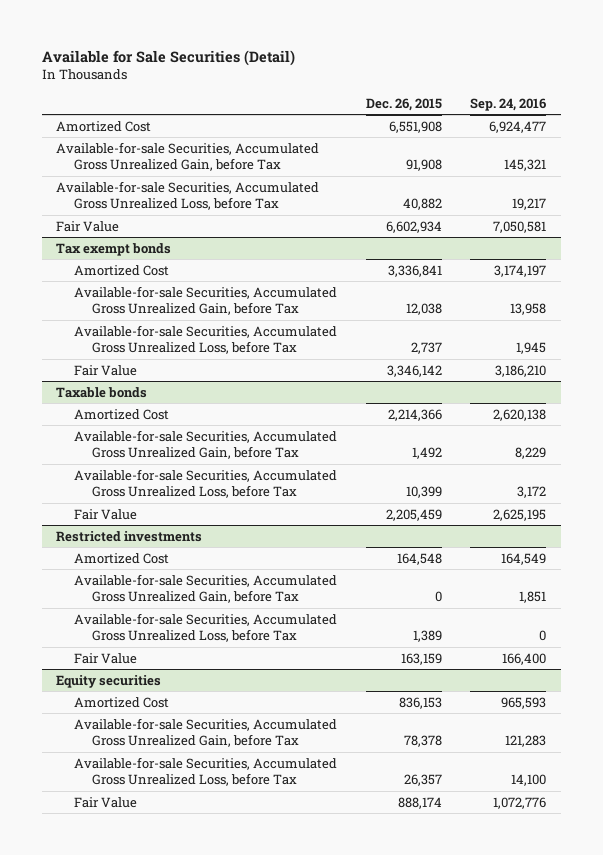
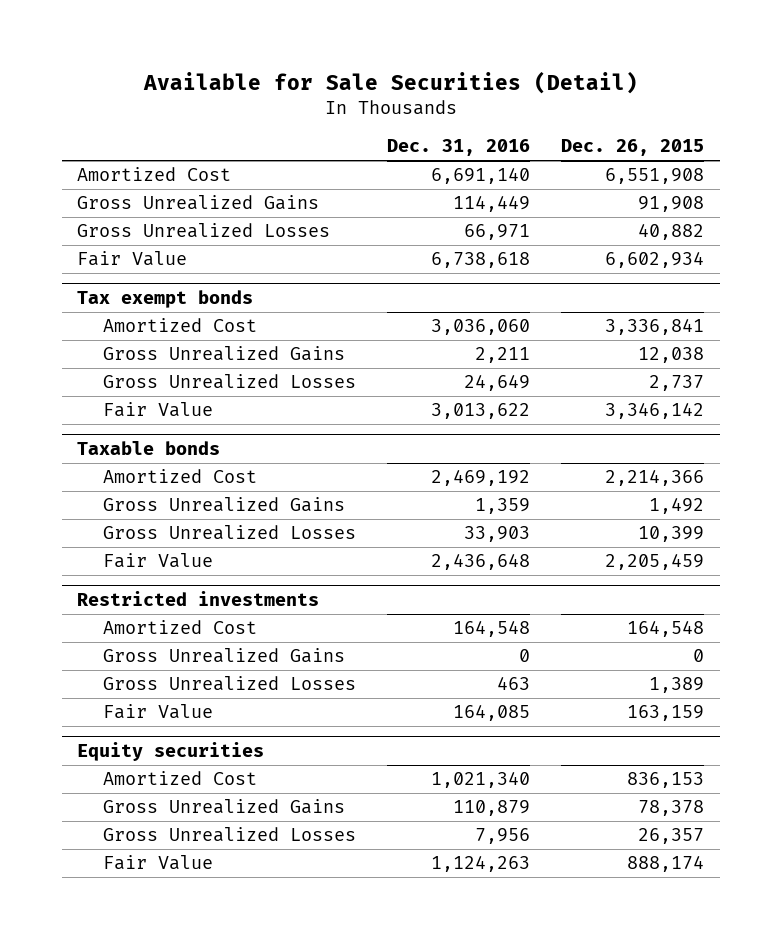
[470,97,547,111] Sep. 24, 2016 -> none
none -> [387,139,531,157] Dec. 31, 2016
[56,141,320,172] Available-for-sale Securities, Accumulated Gross Unrealized Gain, before Tax -> [77,195,320,211] Gross Unrealized Gains
[56,180,320,211] Available-for-sale Securities, Accumulated Gross Unrealized Loss, before Tax -> [77,223,331,239] Gross Unrealized Losses
[74,285,338,316] Available-for-sale Securities, Accumulated Gross Unrealized Gain, before Tax -> [103,346,346,362] Gross Unrealized Gains
[74,324,338,355] Available-for-sale Securities, Accumulated Gross Unrealized Loss, before Tax -> [103,374,357,390] Gross Unrealized Losses
[74,429,338,460] Available-for-sale Securities, Accumulated Gross Unrealized Gain, before Tax -> [103,497,346,513] Gross Unrealized Gains
[74,468,338,499] Available-for-sale Securities, Accumulated Gross Unrealized Loss, before Tax -> [103,525,357,541] Gross Unrealized Losses
[74,573,338,604] Available-for-sale Securities, Accumulated Gross Unrealized Gain, before Tax -> [103,648,346,664] Gross Unrealized Gains
[74,612,338,643] Available-for-sale Securities, Accumulated Gross Unrealized Loss, before Tax -> [103,676,357,692] Gross Unrealized Losses
[74,717,338,748] Available-for-sale Securities, Accumulated Gross Unrealized Gain, before Tax -> [103,799,346,815] Gross Unrealized Gains
[74,756,338,787] Available-for-sale Securities, Accumulated Gross Unrealized Loss, before Tax -> [103,827,357,843] Gross Unrealized Losses

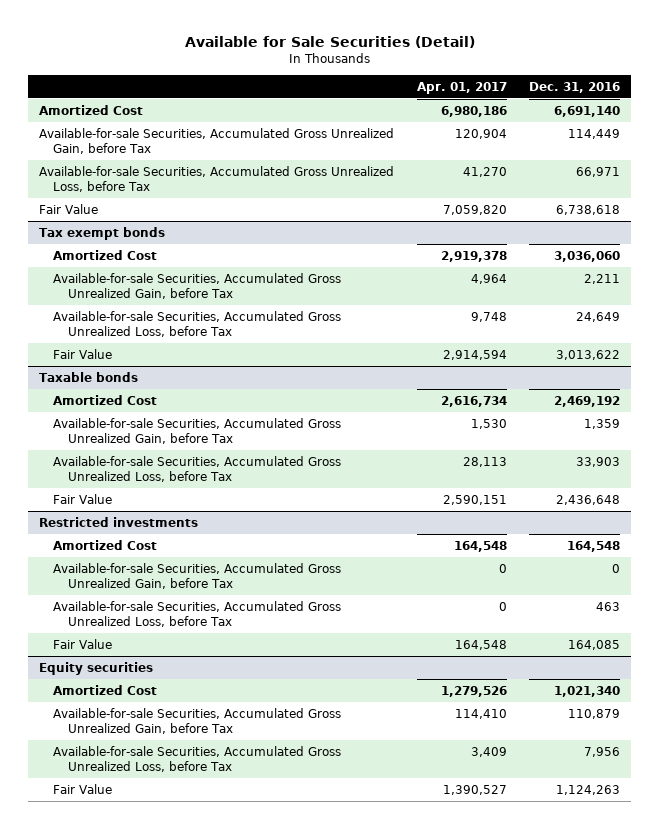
[561,139,705,157] Dec. 26, 2015 -> none
none -> [416,81,507,94] Apr. 01, 2017
[77,195,320,211] Gross Unrealized Gains -> [39,127,395,155] Available-for-sale Securities, Accumulated Gross Unrealized Gain, before Tax
[77,223,331,239] Gross Unrealized Losses -> [39,165,395,193] Available-for-sale Securities, Accumulated Gross Unrealized Loss, before Tax
[103,346,346,362] Gross Unrealized Gains -> [53,272,342,300] Available-for-sale Securities, Accumulated Gross Unrealized Gain, before Tax
[103,374,357,390] Gross Unrealized Losses -> [53,310,342,338] Available-for-sale Securities, Accumulated Gross Unrealized Loss, before Tax
[103,497,346,513] Gross Unrealized Gains -> [53,417,342,445] Available-for-sale Securities, Accumulated Gross Unrealized Gain, before Tax
[103,525,357,541] Gross Unrealized Losses -> [53,455,342,483] Available-for-sale Securities, Accumulated Gross Unrealized Loss, before Tax
[103,648,346,664] Gross Unrealized Gains -> [53,562,342,590] Available-for-sale Securities, Accumulated Gross Unrealized Gain, before Tax
[103,676,357,692] Gross Unrealized Losses -> [53,600,342,628] Available-for-sale Securities, Accumulated Gross Unrealized Loss, before Tax
[103,799,346,815] Gross Unrealized Gains -> [53,707,342,735] Available-for-sale Securities, Accumulated Gross Unrealized Gain, before Tax
[103,827,357,843] Gross Unrealized Losses -> [53,745,342,773] Available-for-sale Securities, Accumulated Gross Unrealized Loss, before Tax

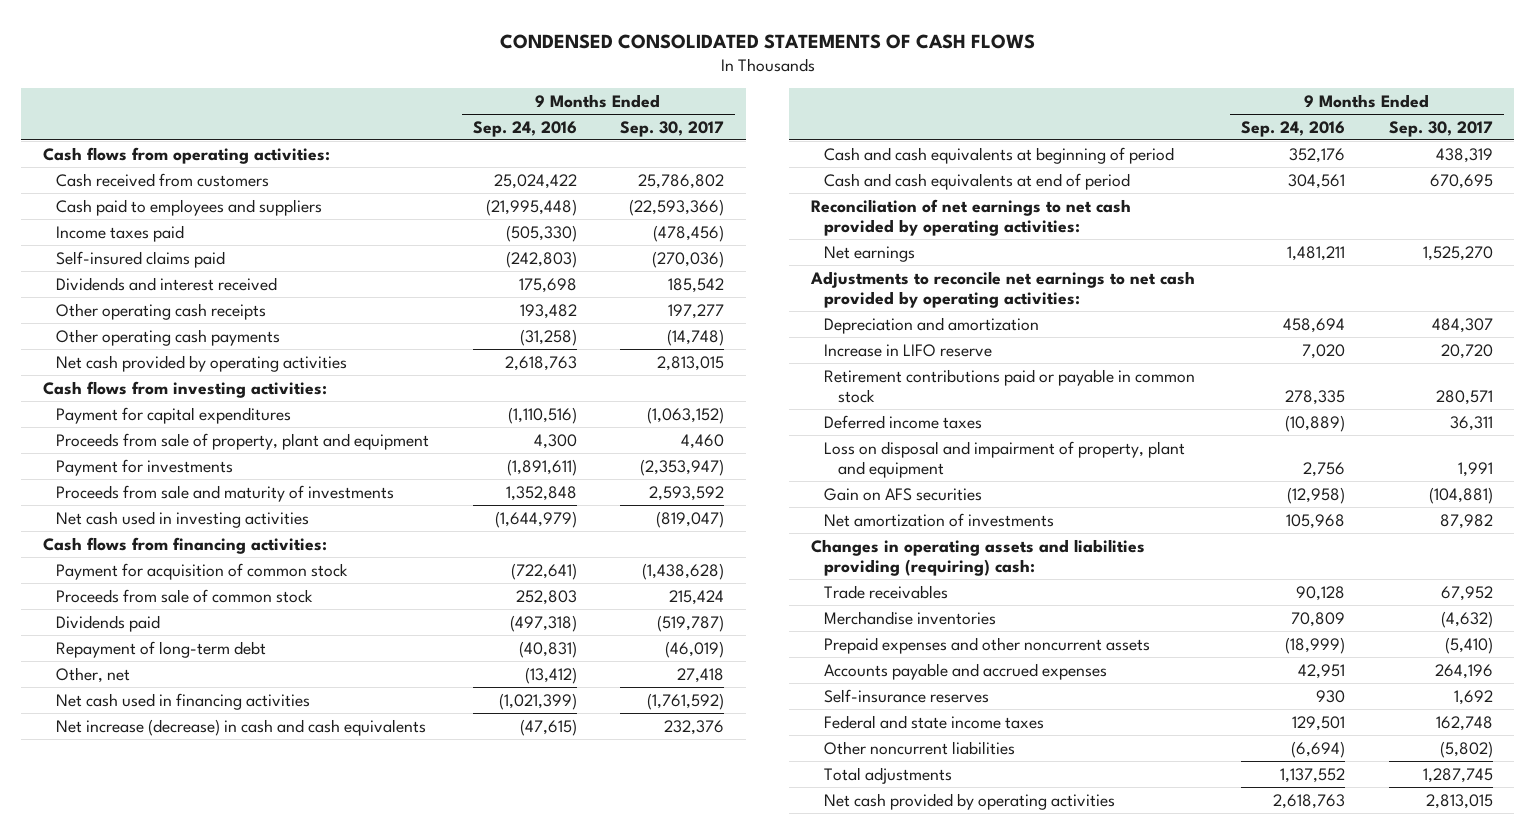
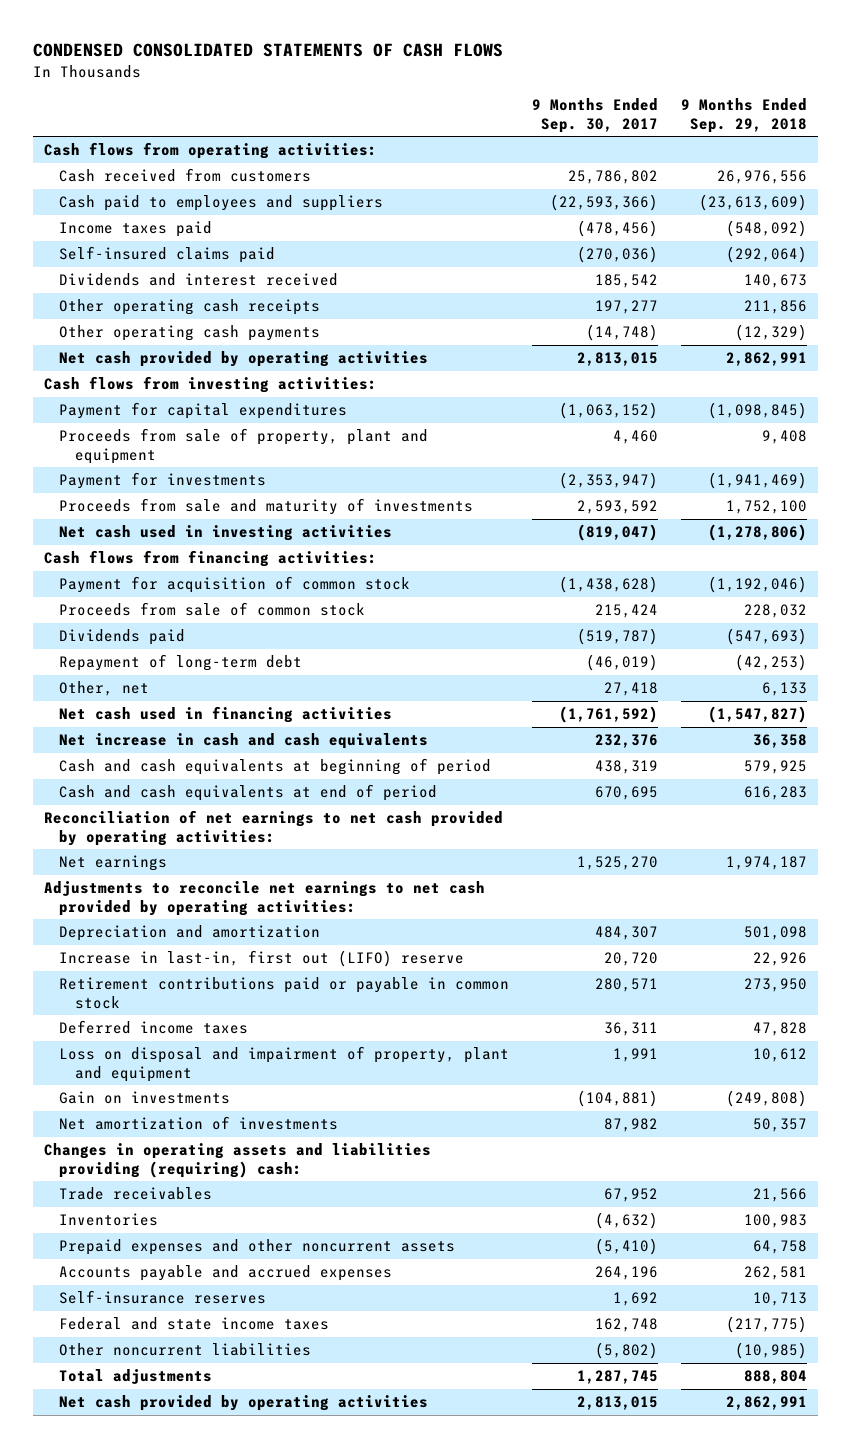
[472,120,577,137] Sep. 24, 2016 -> none
none -> [681,98,808,133] 9 Months Ended Sep. 29, 2018
[56,718,427,736] Net increase (decrease) in cash and cash equivalents -> [59,733,429,750] Net increase in cash and cash equivalents
[824,343,993,357] Increase in LIFO reserve -> [59,950,465,968] Increase in last-in, first out (LIFO) reserve
[824,487,983,501] Gain on AFS securities -> [59,1091,231,1105] Gain on investments
[824,610,997,625] Merchandise inventories -> [59,1213,159,1227] Inventories

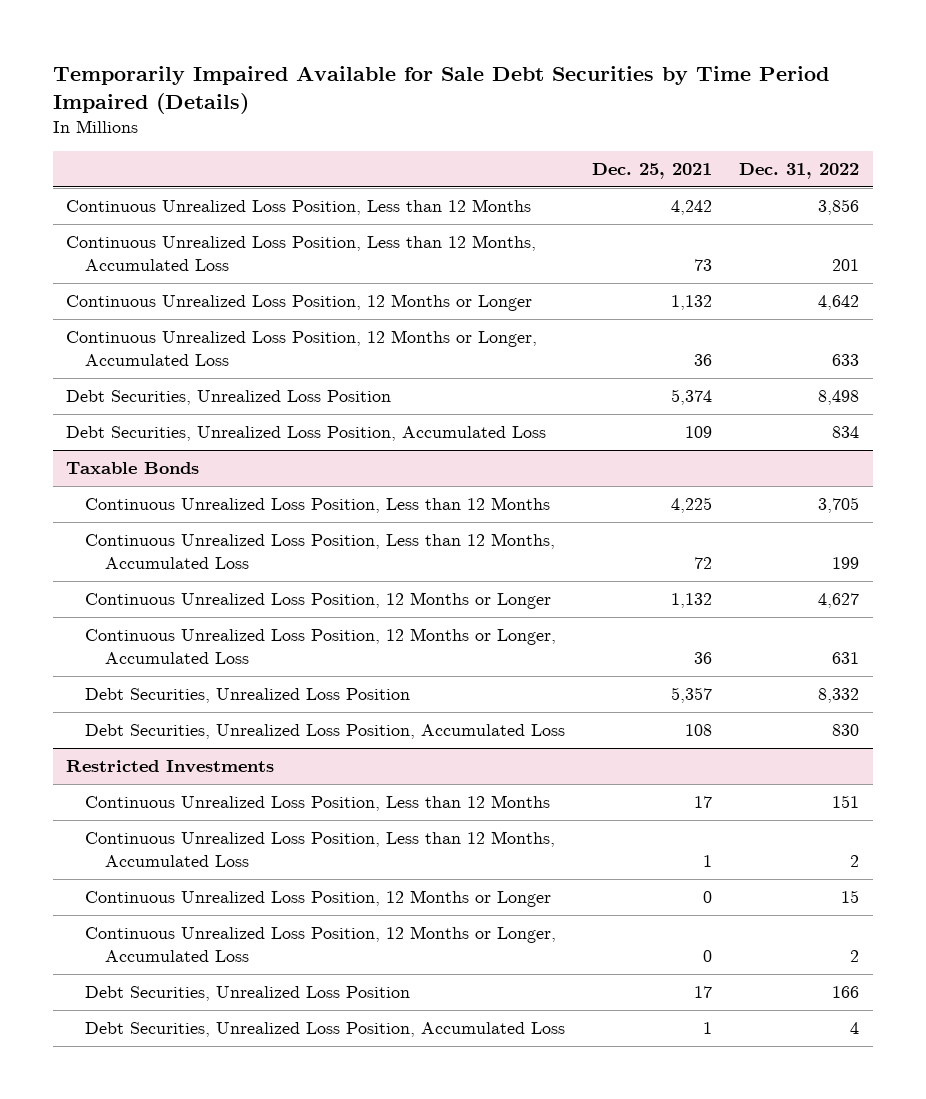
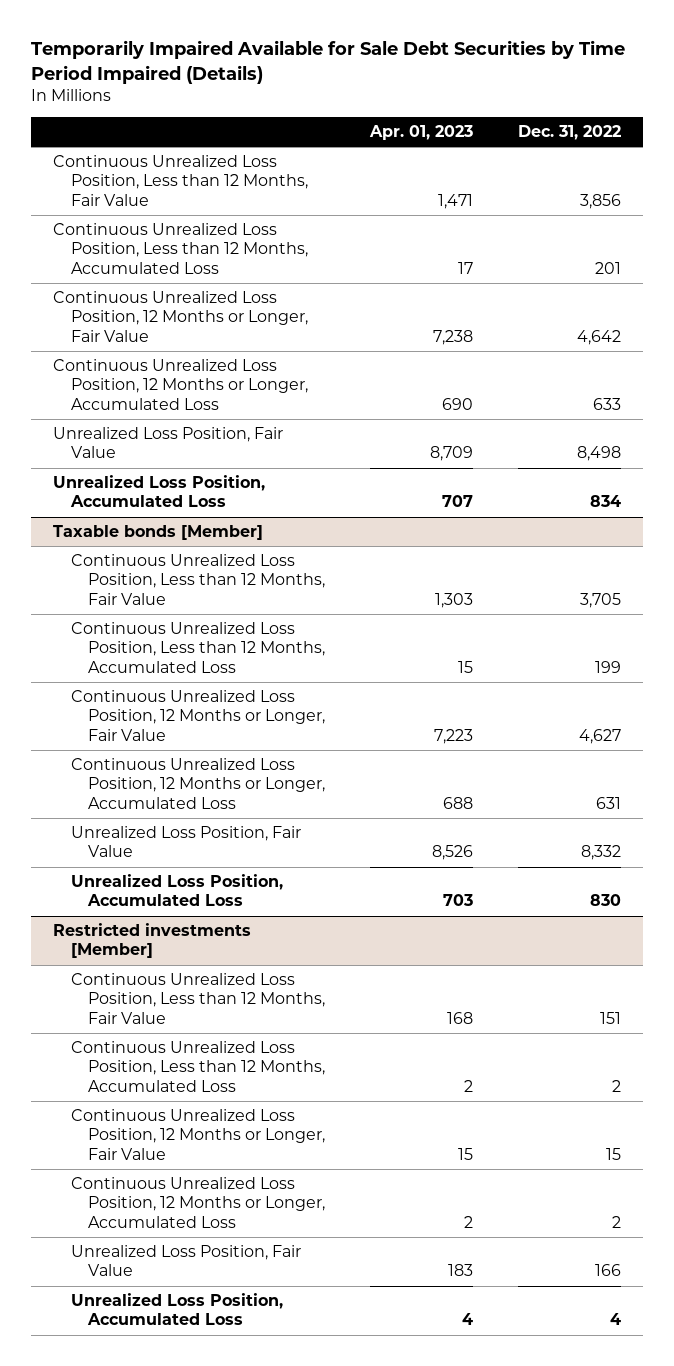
[592,163,713,180] Dec. 25, 2021 -> none
none -> [369,125,474,141] Apr. 01, 2023
[66,199,532,216] Continuous Unrealized Loss Position, Less than 12 Months -> [53,155,308,206] Continuous Unrealized Loss Position, Less than 12 Months, Fair Value
[66,294,533,312] Continuous Unrealized Loss Position, 12 Months or Longer -> [53,291,308,342] Continuous Unrealized Loss Position, 12 Months or Longer, Fair Value
[66,390,392,406] Debt Securities, Unrealized Loss Position -> [53,427,284,459] Unrealized Loss Position, Fair Value
[66,426,547,442] Debt Securities, Unrealized Loss Position, Accumulated Loss -> [53,475,266,508] Unrealized Loss Position, Accumulated Loss
[66,462,200,475] Taxable Bonds -> [53,525,264,541] Taxable bonds [Member]
[85,497,551,514] Continuous Unrealized Loss Position, Less than 12 Months -> [70,554,326,605] Continuous Unrealized Loss Position, Less than 12 Months, Fair Value
[85,592,552,610] Continuous Unrealized Loss Position, 12 Months or Longer -> [70,690,326,741] Continuous Unrealized Loss Position, 12 Months or Longer, Fair Value
[85,688,411,704] Debt Securities, Unrealized Loss Position -> [70,826,301,858] Unrealized Loss Position, Fair Value
[85,724,566,740] Debt Securities, Unrealized Loss Position, Accumulated Loss -> [70,874,283,907] Unrealized Loss Position, Accumulated Loss
[66,760,275,774] Restricted Investments -> [53,923,252,959] Restricted investments [Member]
[85,795,551,812] Continuous Unrealized Loss Position, Less than 12 Months -> [70,973,326,1024] Continuous Unrealized Loss Position, Less than 12 Months, Fair Value
[85,890,552,908] Continuous Unrealized Loss Position, 12 Months or Longer -> [70,1109,326,1160] Continuous Unrealized Loss Position, 12 Months or Longer, Fair Value
[85,986,411,1002] Debt Securities, Unrealized Loss Position -> [70,1245,301,1277] Unrealized Loss Position, Fair Value
[85,1022,566,1038] Debt Securities, Unrealized Loss Position, Accumulated Loss -> [70,1293,283,1326] Unrealized Loss Position, Accumulated Loss

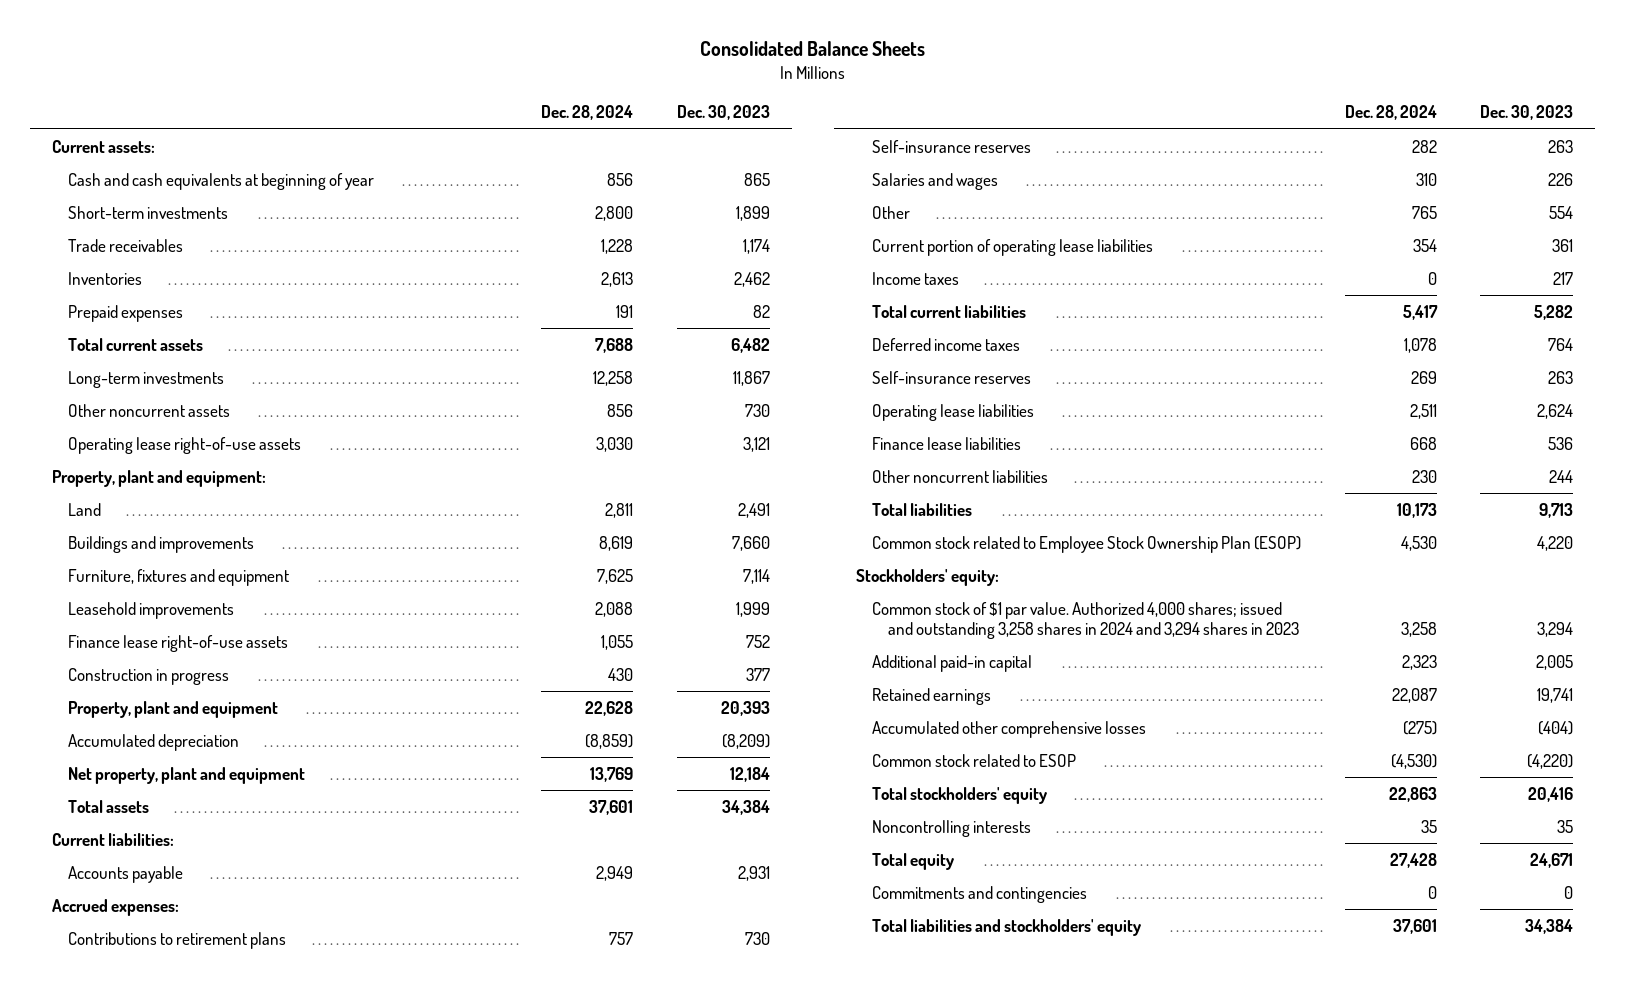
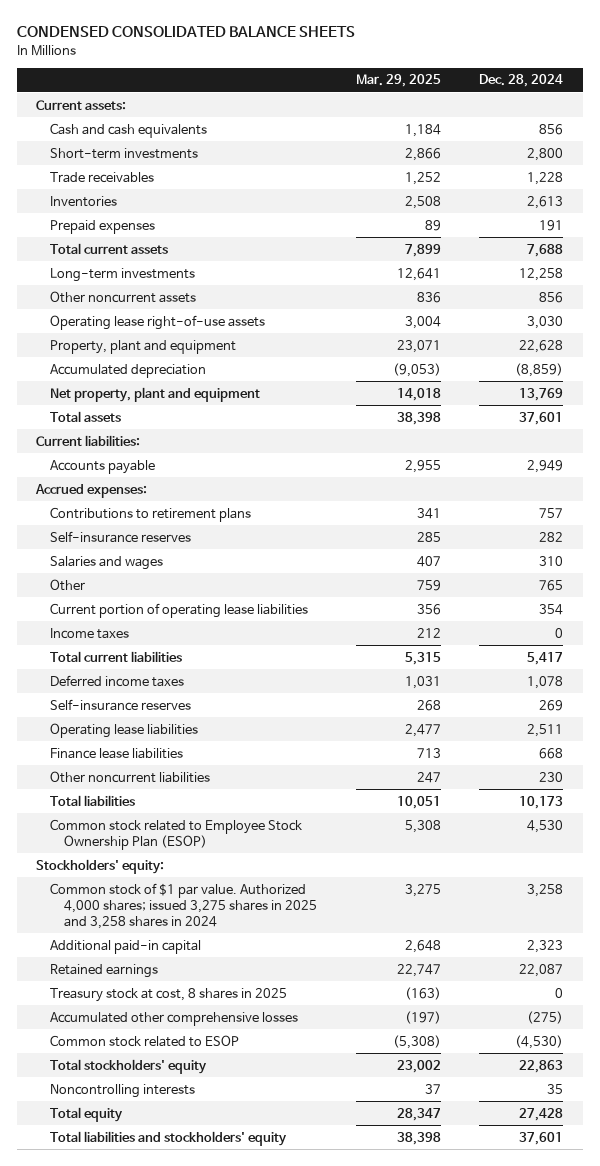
[699,41,925,57] Consolidated Balance Sheets -> [17,26,356,38] CONDENSED CONSOLIDATED BALANCE SHEETS
[676,105,770,121] Dec. 30, 2023 -> none
none -> [355,74,441,88] Mar. 29, 2025
[68,172,375,190] Cash and cash equivalents at beginning of year -> [50,122,208,138] Cash and cash equivalents
[51,469,266,487] Property, plant and equipment: -> none
[68,502,102,516] Land -> none
[68,535,255,553] Buildings and improvements -> none
[68,568,290,586] Furniture, fixtures and equipment -> none
[68,601,235,619] Leasehold improvements -> none
[68,634,289,652] Finance lease right-of-use assets -> none
[68,667,230,685] Construction in progress -> none
[871,601,1300,640] Common stock of $1 par value. Authorized 4,000 shares; issued and outstanding 3,258 shares in 2024 and 3,294 shares in 2023 -> [50,882,317,929] Common stock of $1 par value. Authorized 4,000 shares; issued 3,275 shares in 2025 and 3,258 shares in 2024
none -> [50,987,288,1002] Treasury stock at cost, 8 shares in 2025
[871,885,1087,903] Commitments and contingencies -> none

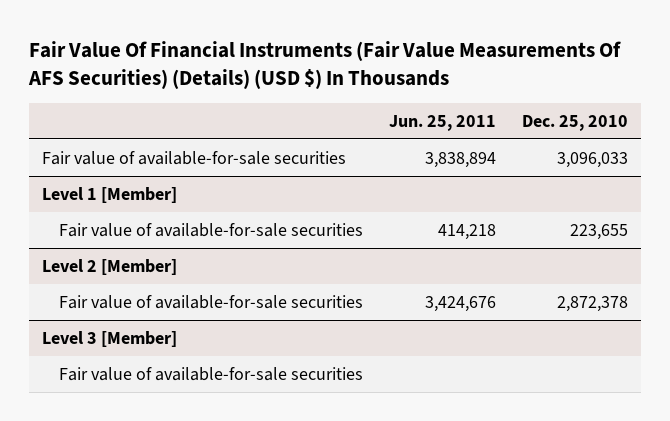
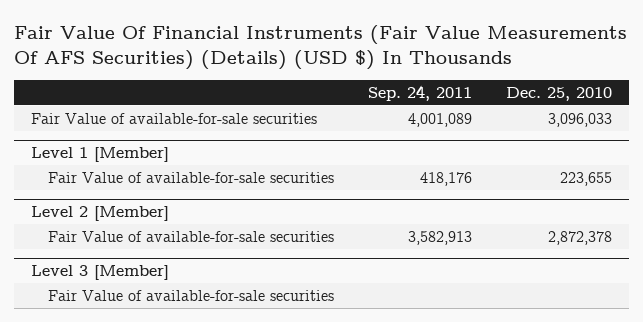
[389,114,497,131] Jun. 25, 2011 -> none
none -> [367,84,472,101] Sep. 24, 2011
[41,150,346,165] Fair value of available-for-sale securities -> [31,113,318,125] Fair Value of available-for-sale securities
[59,222,364,237] Fair value of available-for-sale securities -> [47,172,334,184] Fair Value of available-for-sale securities
[59,294,364,309] Fair value of available-for-sale securities -> [47,231,334,243] Fair Value of available-for-sale securities
[59,366,364,381] Fair value of available-for-sale securities -> [47,290,334,302] Fair Value of available-for-sale securities

